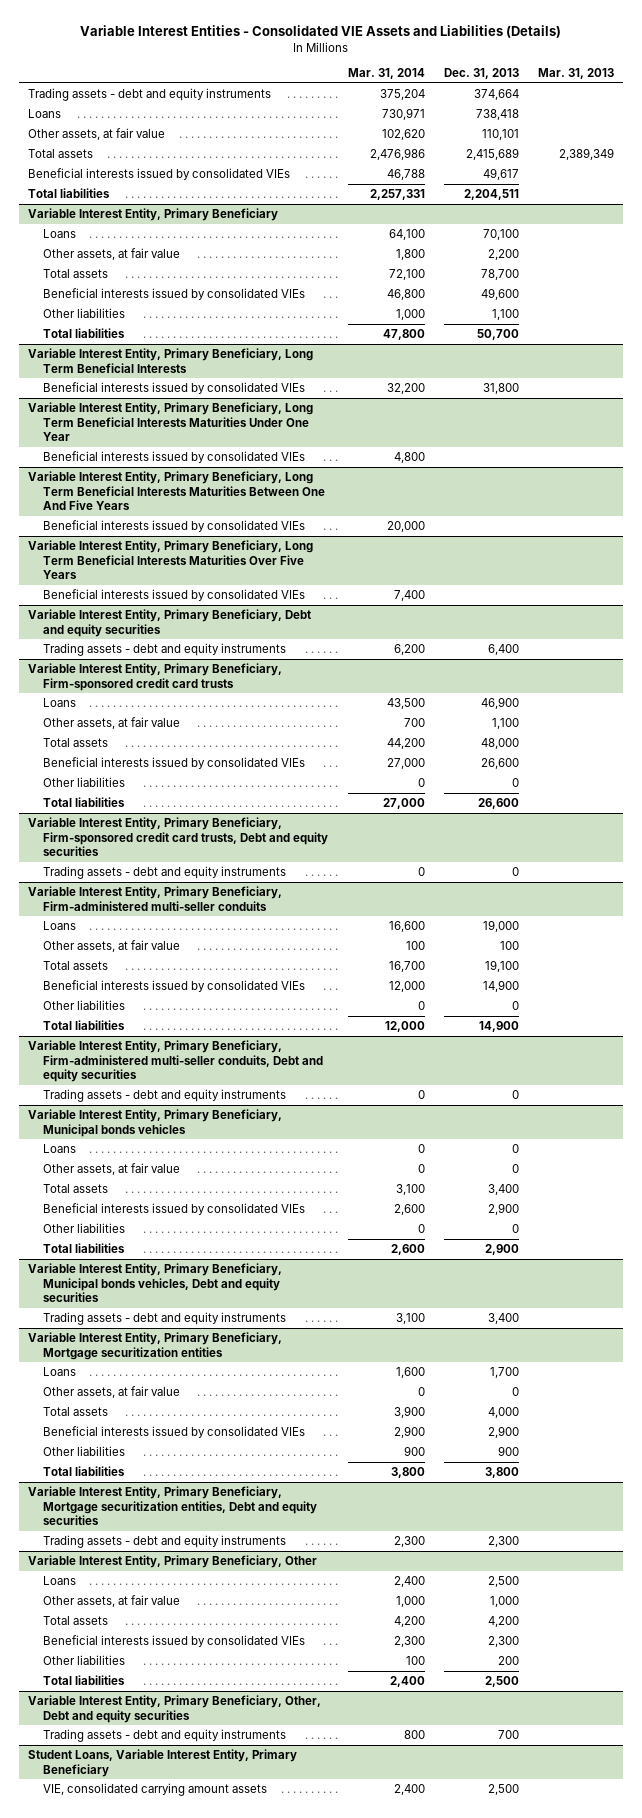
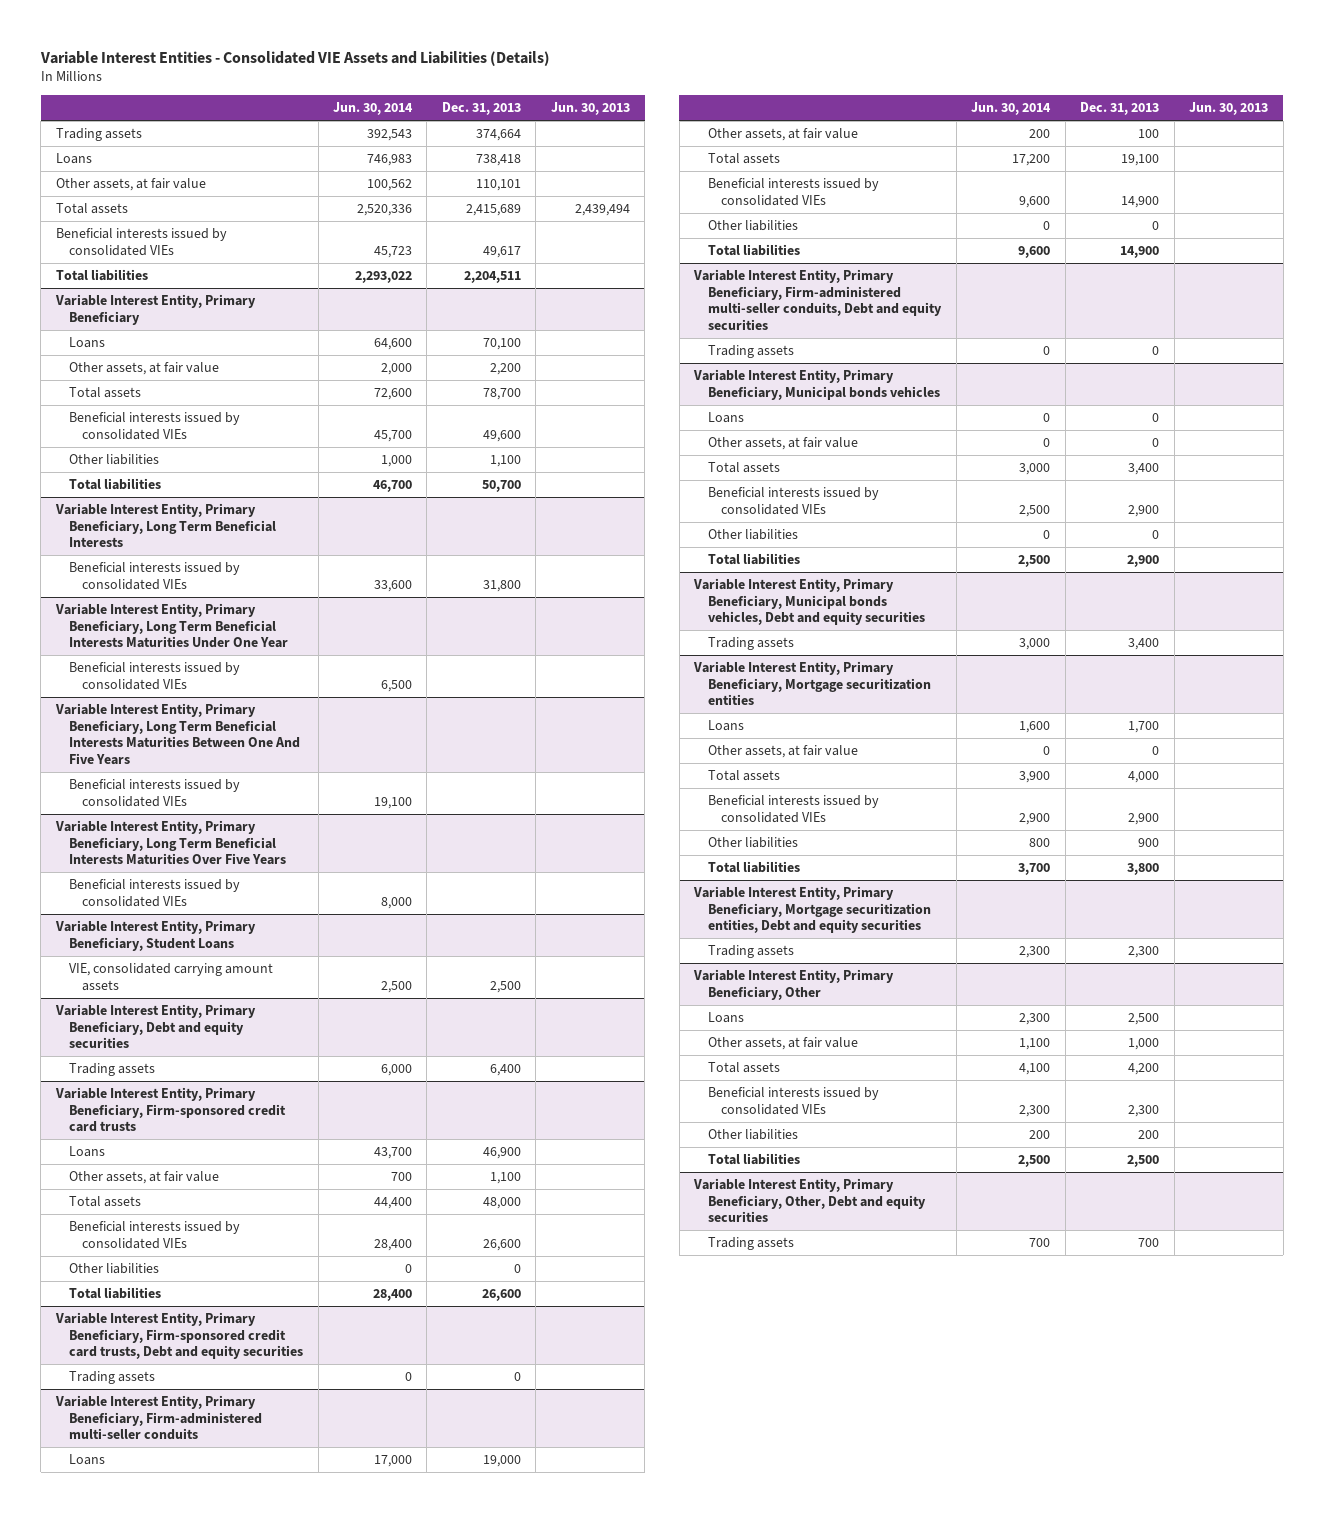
[347,68,425,80] Mar. 31, 2014 -> none
[537,68,614,80] Mar. 31, 2013 -> none
none -> [332,102,413,116] Jun. 30, 2014
none -> [550,102,630,116] Jun. 30, 2013
[28,88,272,102] Trading assets - debt and equity instruments -> [55,128,142,142] Trading assets
none -> [54,920,256,951] Variable Interest Entity, Primary Beneficiary, Student Loans
none -> [69,963,274,991] VIE, consolidated carrying amount assets
[43,643,287,657] Trading assets - debt and equity instruments -> [69,1063,156,1077] Trading assets
[43,866,287,880] Trading assets - debt and equity instruments -> [69,1371,156,1385] Trading assets
[43,1089,287,1103] Trading assets - debt and equity instruments -> [707,345,794,359] Trading assets
[43,1312,287,1326] Trading assets - debt and equity instruments -> [707,637,794,651] Trading assets
[43,1535,287,1549] Trading assets - debt and equity instruments -> [707,945,794,959] Trading assets
[28,1749,298,1777] Student Loans, Variable Interest Entity, Primary Beneficiary -> none
[43,1783,268,1797] VIE, consolidated carrying amount assets -> none
[43,1729,287,1743] Trading assets - debt and equity instruments -> [707,1237,794,1251] Trading assets

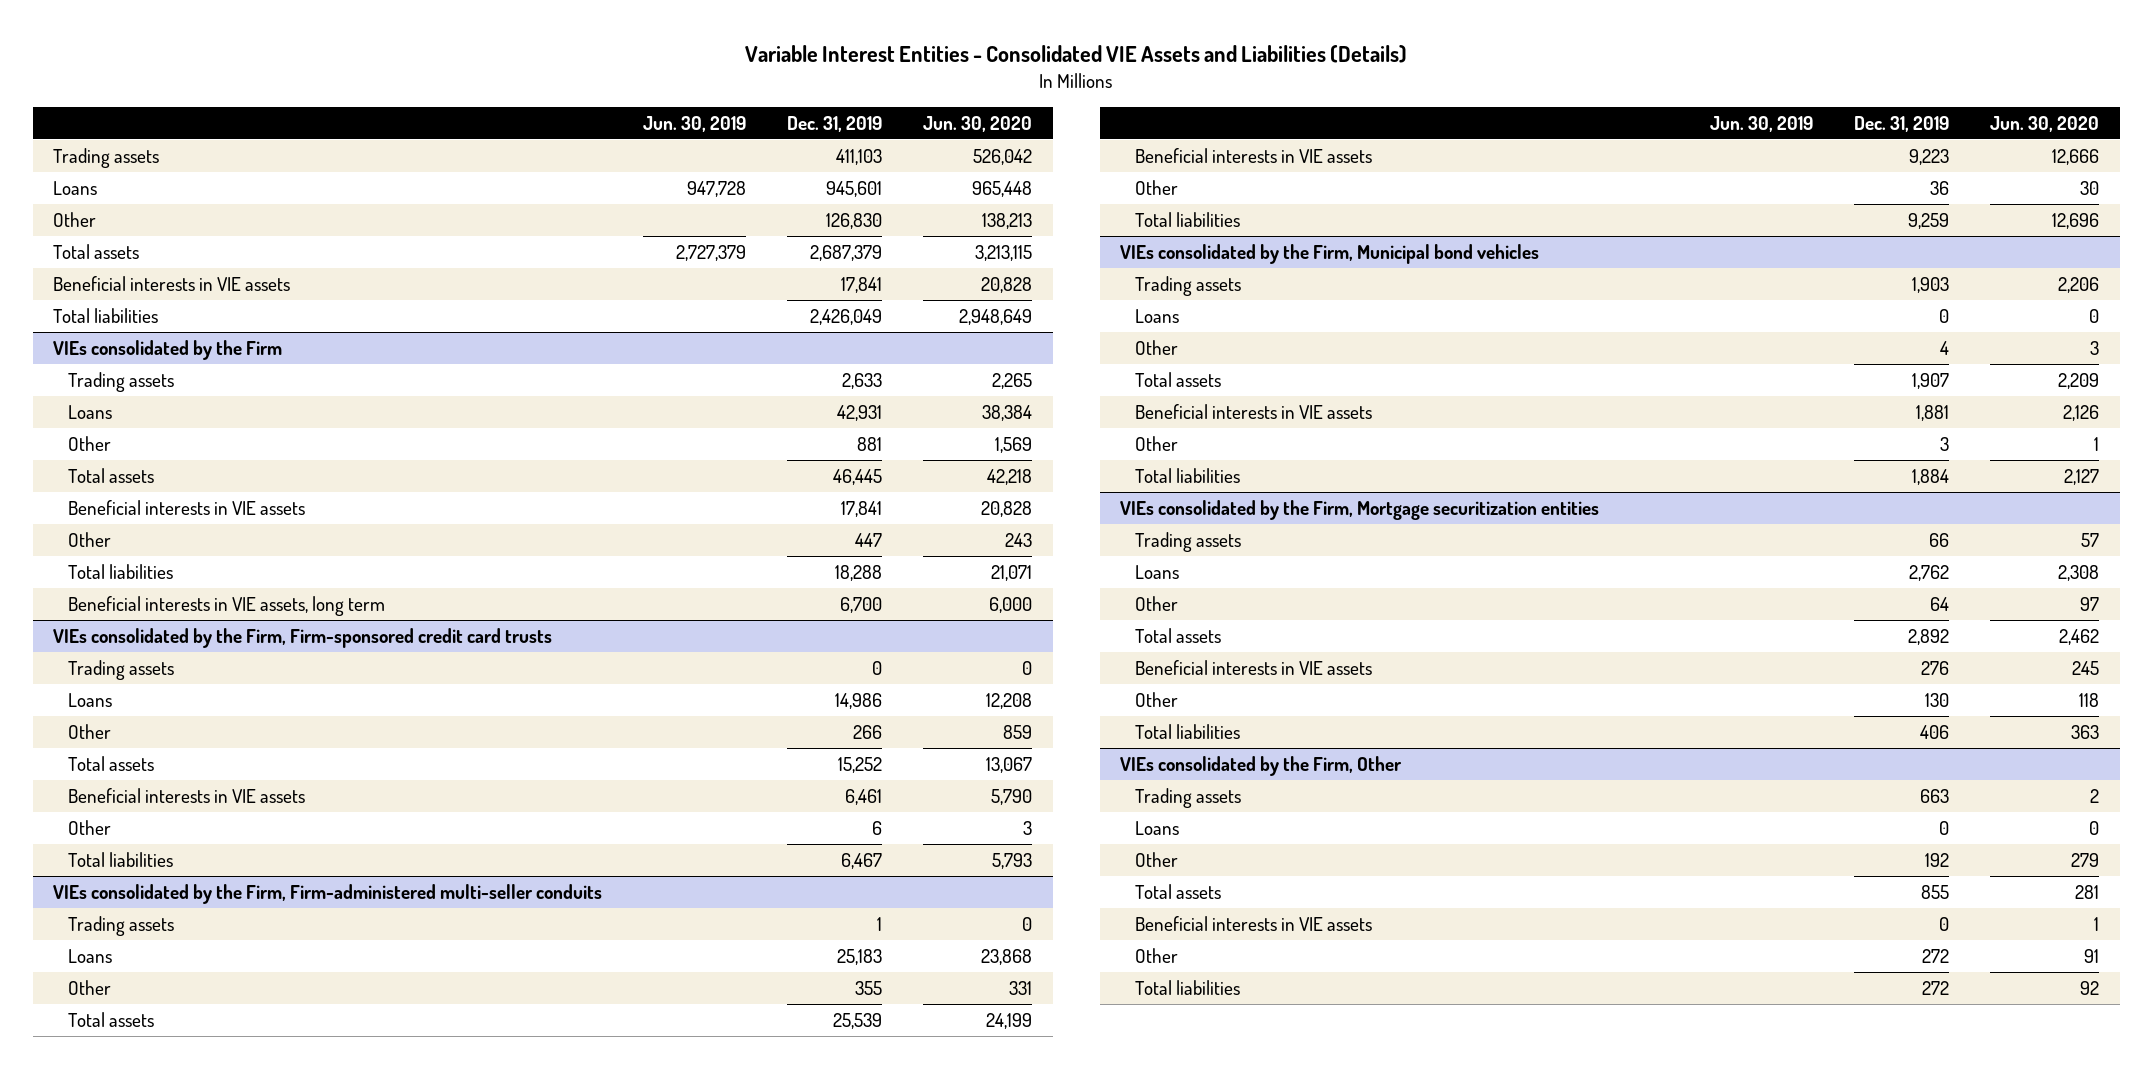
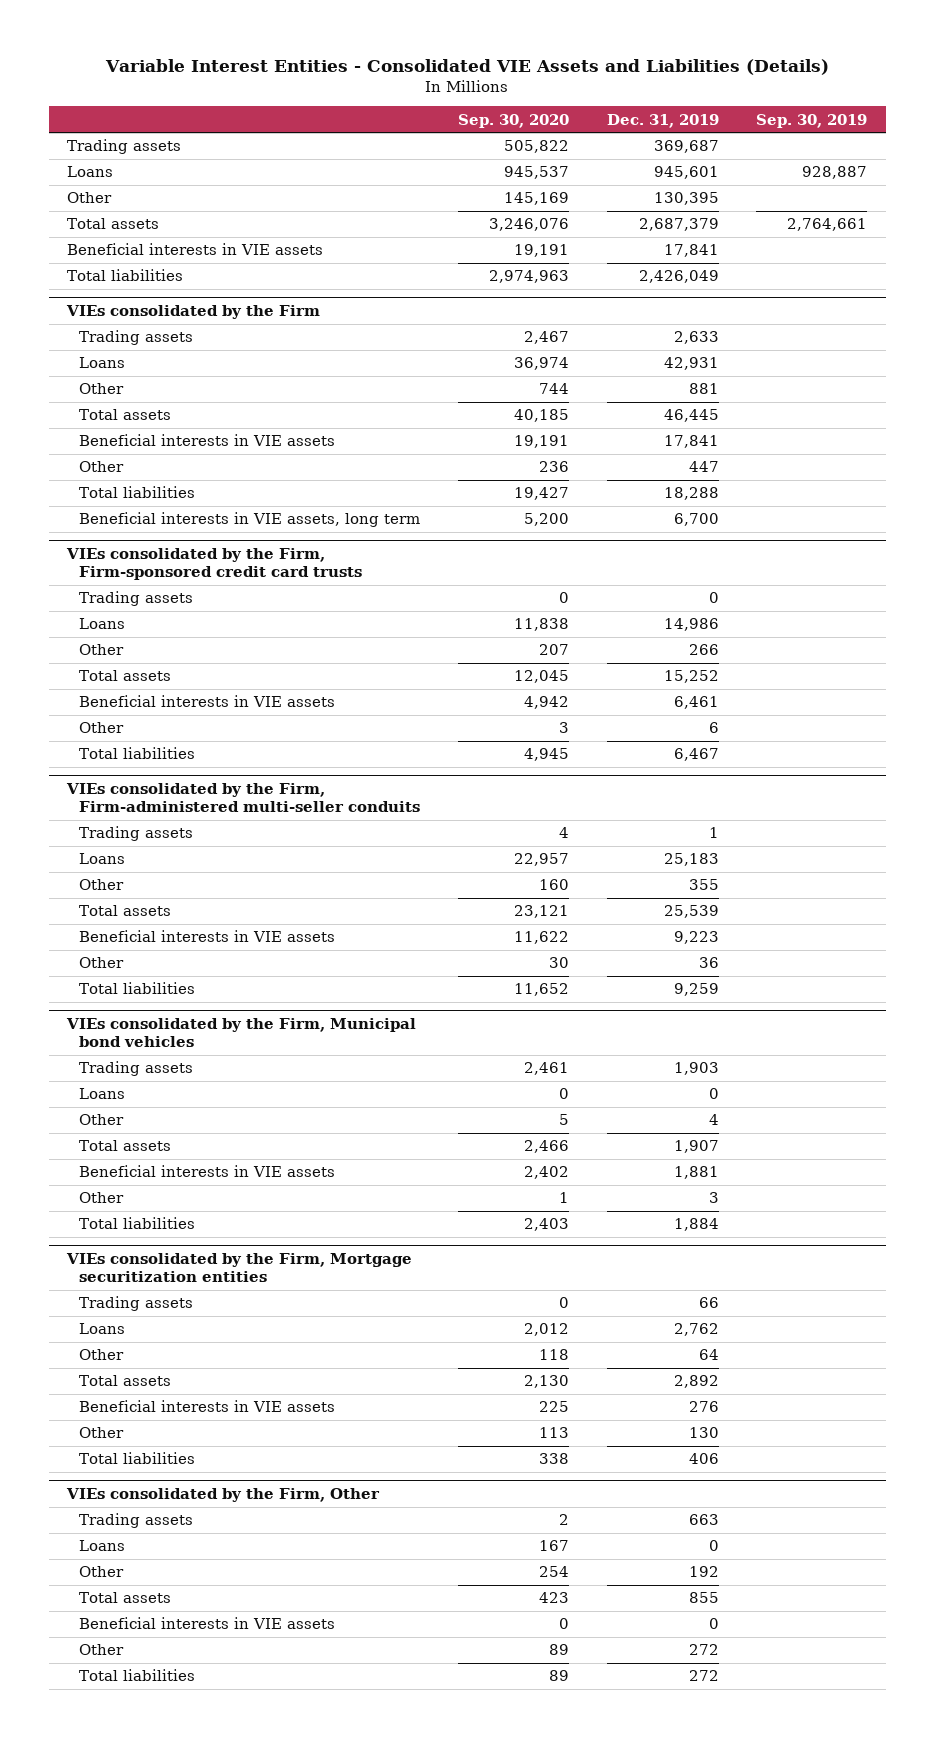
[643,115,747,132] Jun. 30, 2019 -> none
[923,115,1033,132] Jun. 30, 2020 -> none
none -> [457,113,569,128] Sep. 30, 2020
none -> [756,113,868,128] Sep. 30, 2019
[836,148,883,165] 411,103 -> [653,140,719,154] 369,687
[826,212,883,229] 126,830 -> [653,192,719,206] 130,395

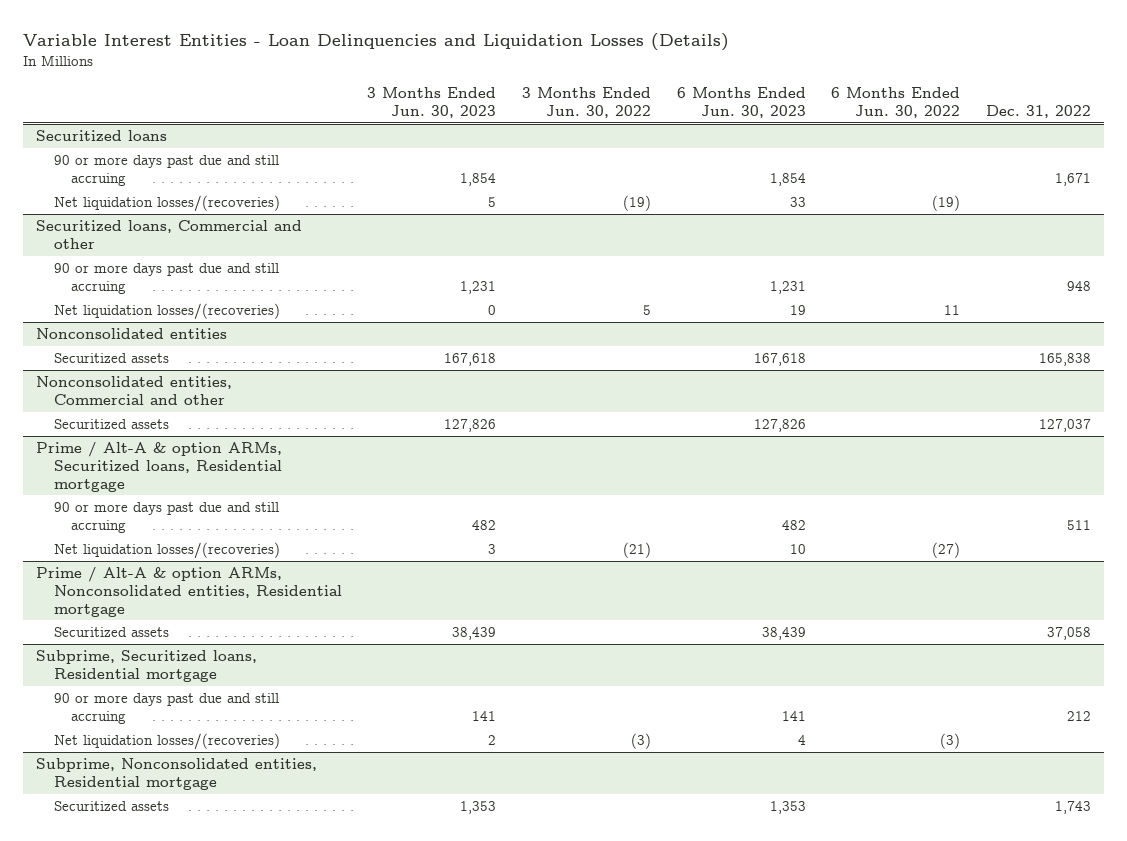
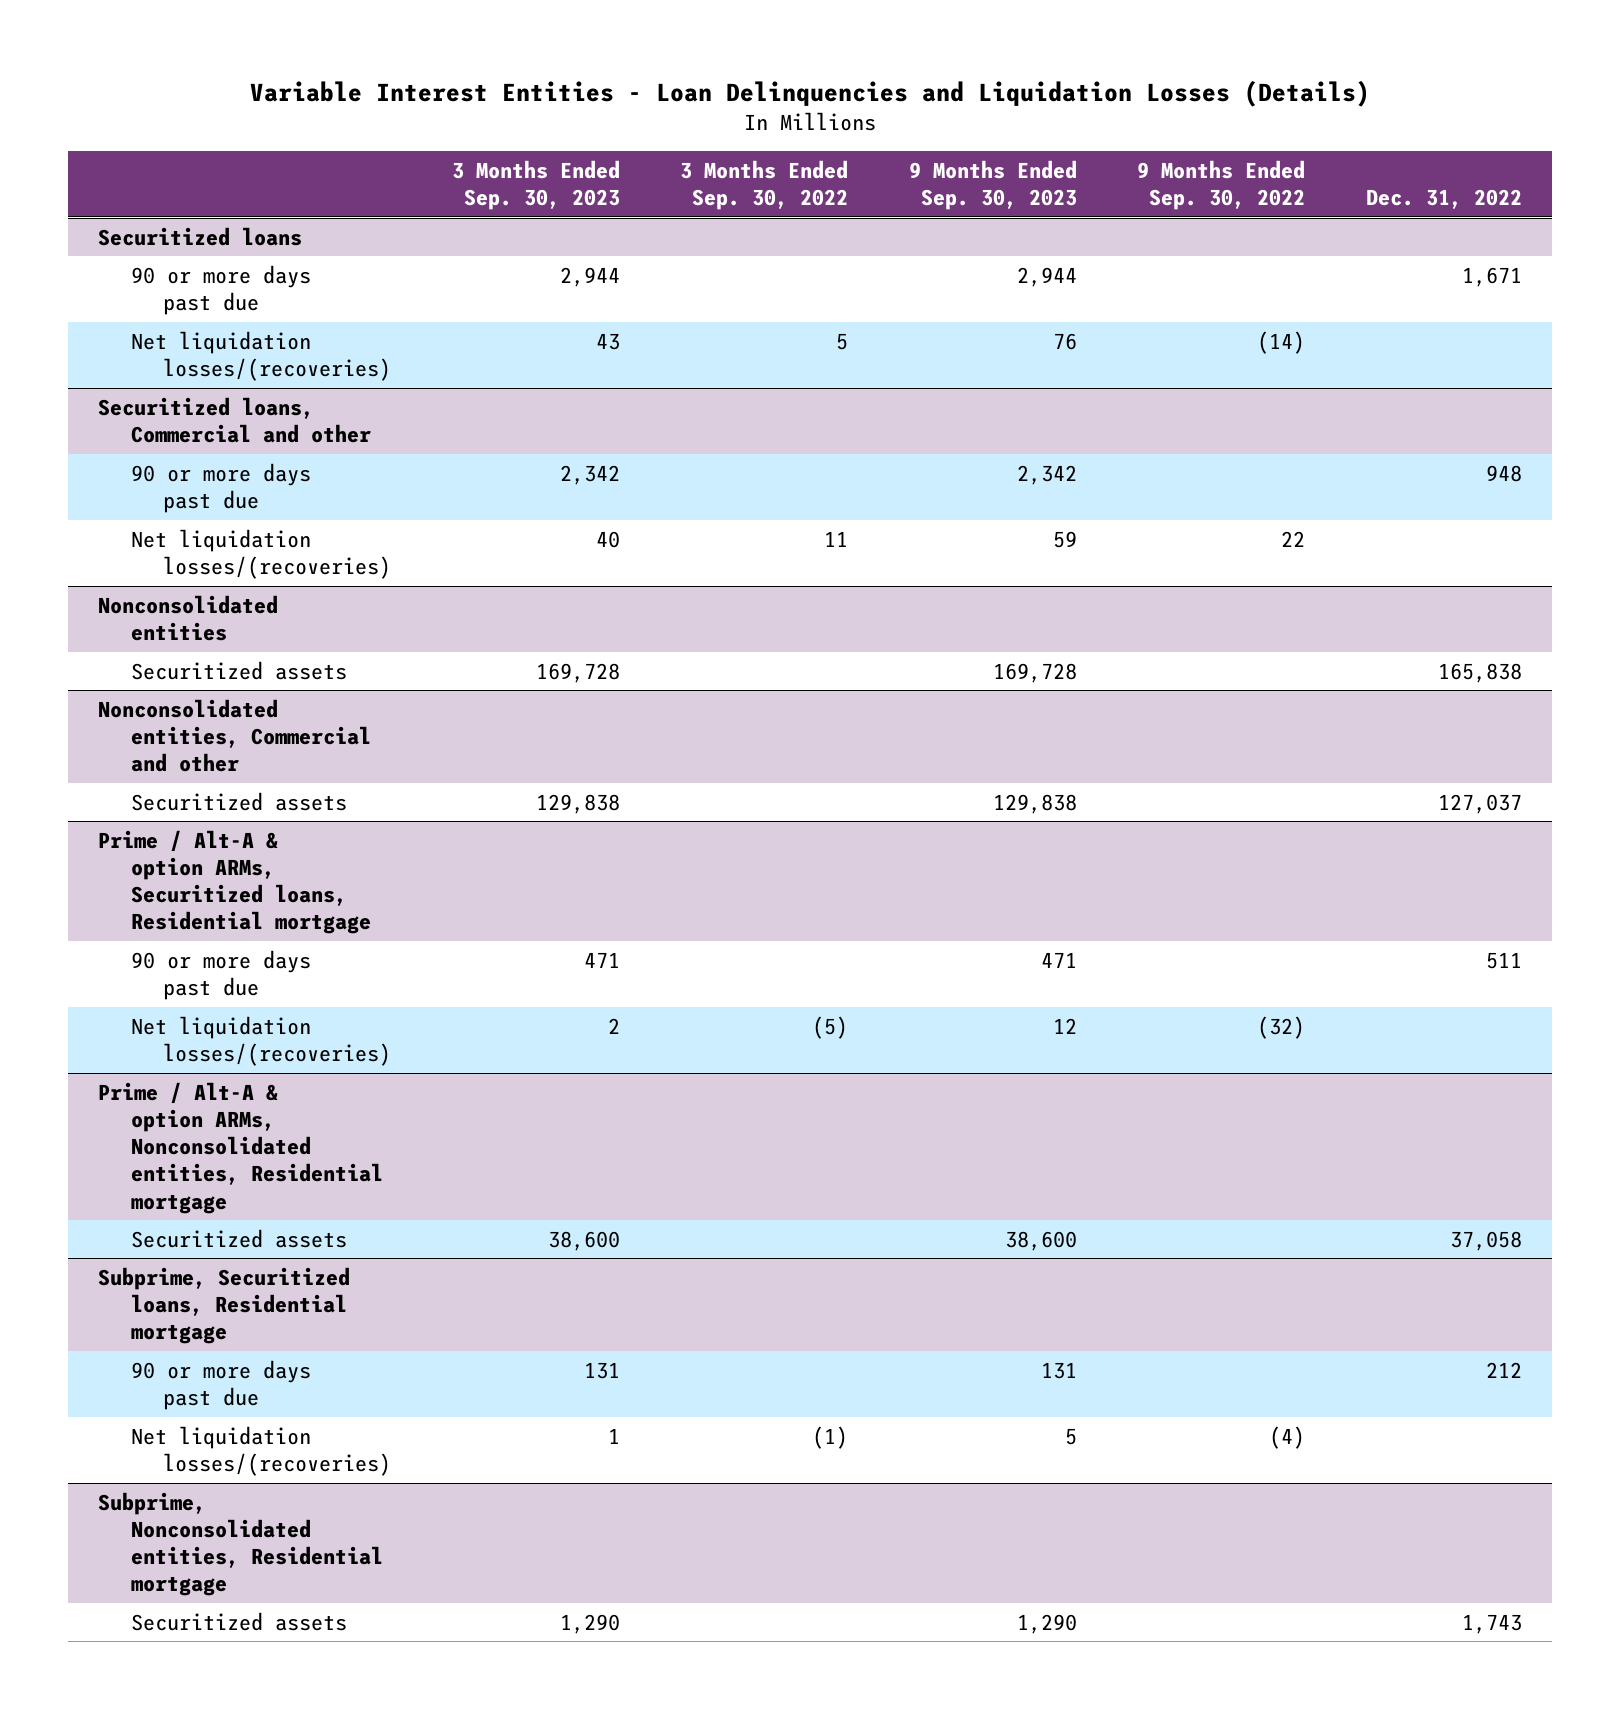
[367,87,497,119] 3 Months Ended Jun. 30, 2023 -> none
[521,87,651,119] 3 Months Ended Jun. 30, 2022 -> none
[676,87,806,119] 6 Months Ended Jun. 30, 2023 -> none
[831,87,961,119] 6 Months Ended Jun. 30, 2022 -> none
none -> [451,159,620,211] 3 Months Ended Sep. 30, 2023
none -> [680,159,849,211] 3 Months Ended Sep. 30, 2022
none -> [908,159,1077,211] 9 Months Ended Sep. 30, 2023
none -> [1137,159,1306,211] 9 Months Ended Sep. 30, 2022
[53,155,279,186] 90 or more days past due and still accruing -> [130,264,311,315] 90 or more days past due
[53,263,279,294] 90 or more days past due and still accruing -> [130,462,311,513] 90 or more days past due
[53,502,279,533] 90 or more days past due and still accruing -> [130,949,311,1000] 90 or more days past due
[53,693,279,724] 90 or more days past due and still accruing -> [130,1359,311,1410] 90 or more days past due

